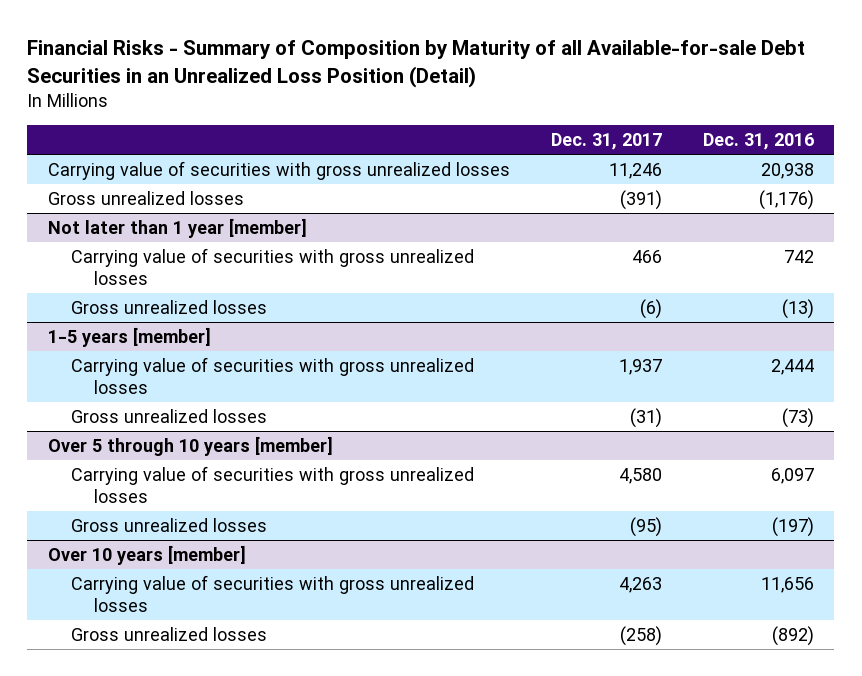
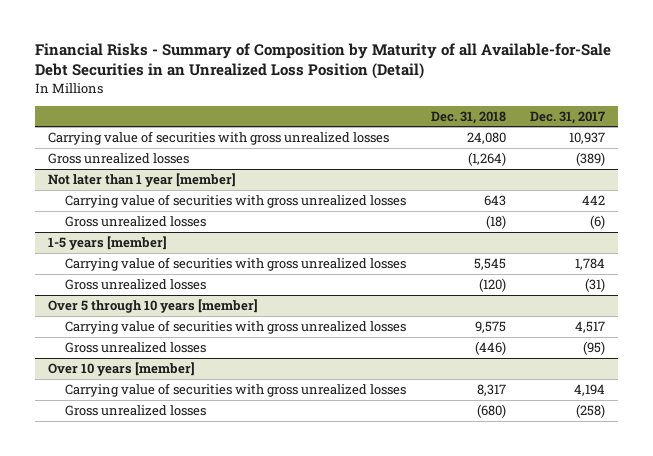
[27,39,806,88] Financial Risks - Summary of Composition by Maturity of all Available-for-sale Debt Securities in an Unrealized Loss Position (Detail) -> [35,43,612,80] Financial Risks - Summary of Composition by Maturity of all Available-for-Sale Debt Securities in an Unrealized Loss Position (Detail)
[702,132,814,150] Dec. 31, 2016 -> none
none -> [430,110,506,124] Dec. 31, 2018
[608,162,662,179] 11,246 -> [569,131,606,144] 10,937
[619,189,662,210] (391) -> [576,151,606,166] (389)
[631,249,662,263] 466 -> [582,194,606,205] 442
[618,358,662,375] 1,937 -> [575,257,606,270] 1,784
[618,467,662,484] 4,580 -> [575,320,606,333] 4,517
[618,576,662,593] 4,263 -> [574,383,606,396] 4,194

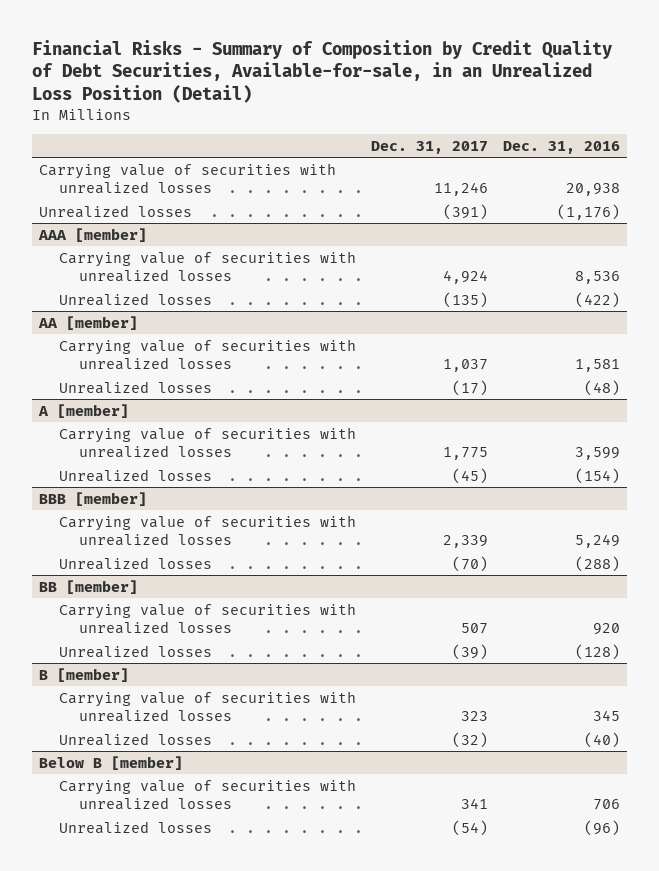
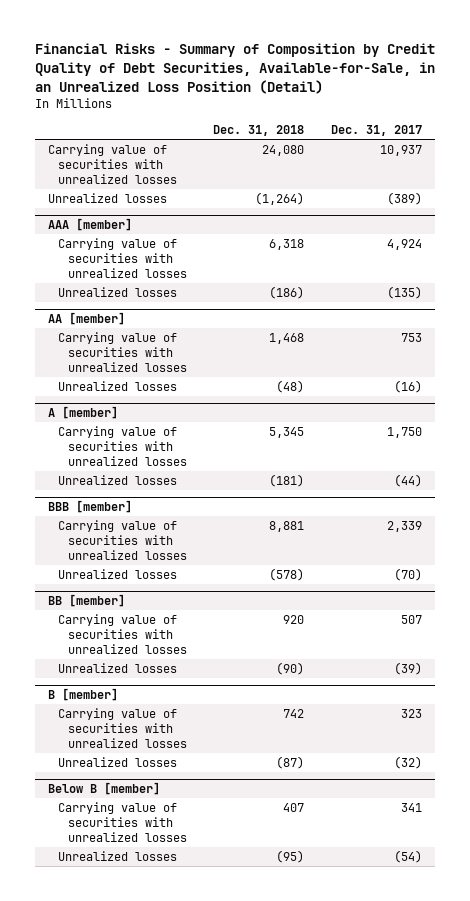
[32,39,613,103] Financial Risks - Summary of Composition by Credit Quality of Debt Securities, Available-for-sale, in an Unrealized Loss Position (Detail) -> [34,42,435,94] Financial Risks - Summary of Composition by Credit Quality of Debt Securities, Available-for-Sale, in an Unrealized Loss Position (Detail)
[502,140,620,154] Dec. 31, 2016 -> none
none -> [213,125,305,137] Dec. 31, 2018
[433,182,488,197] 11,246 -> [380,144,423,156] 10,937
[442,203,488,220] (391) -> [387,191,423,205] (389)
[442,359,488,373] 1,037 -> [401,332,423,342] 753
[451,379,488,396] (17) -> [394,379,423,393] (16)
[442,447,488,461] 1,775 -> [387,426,423,438] 1,750
[451,467,488,484] (45) -> [394,473,423,487] (44)

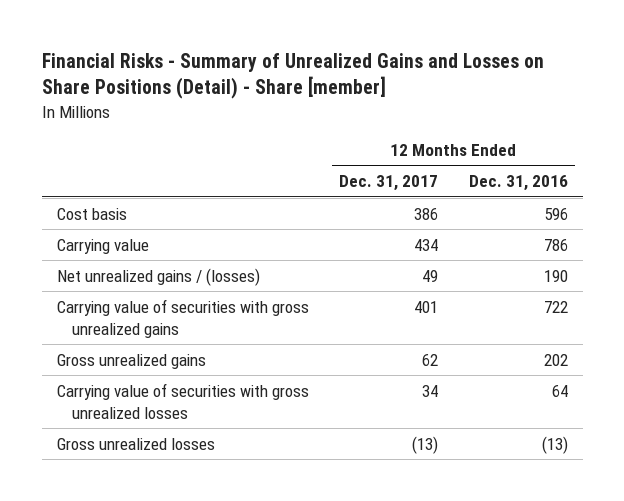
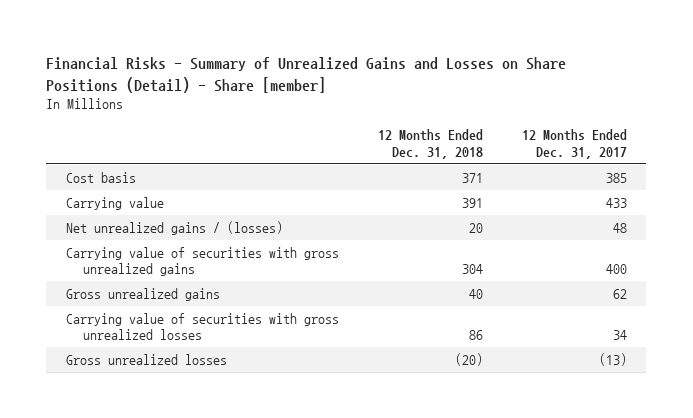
[468,175,568,192] Dec. 31, 2016 -> none
none -> [377,129,483,159] 12 Months Ended Dec. 31, 2018
[414,207,439,220] 386 -> [605,172,627,183] 385
[414,238,439,251] 434 -> [605,197,627,208] 433
[422,269,439,282] 49 -> [612,222,627,233] 48
[414,300,439,313] 401 -> [605,264,627,275] 400

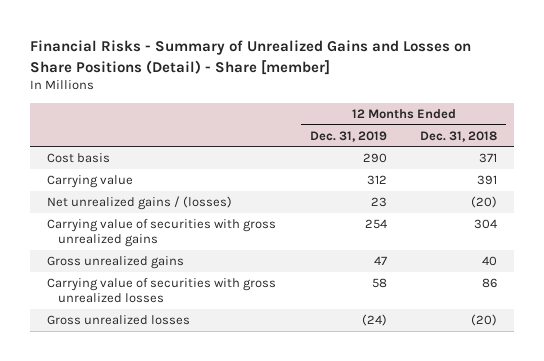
[521,129,627,159] 12 Months Ended Dec. 31, 2017 -> none
none -> [309,130,387,142] Dec. 31, 2019
[468,222,483,233] 20 -> [471,196,498,209] (20)

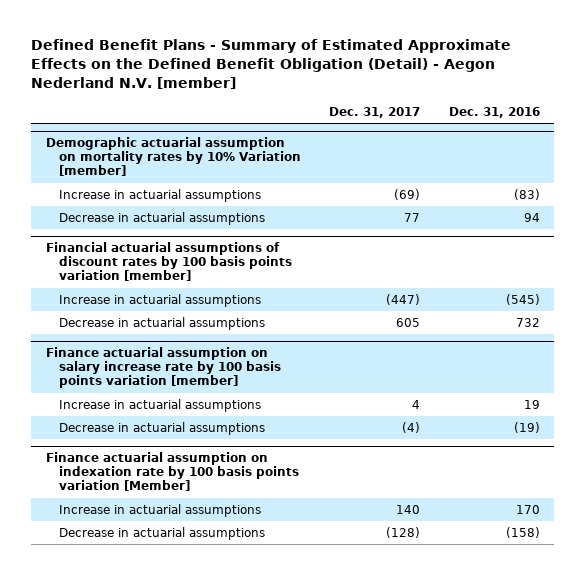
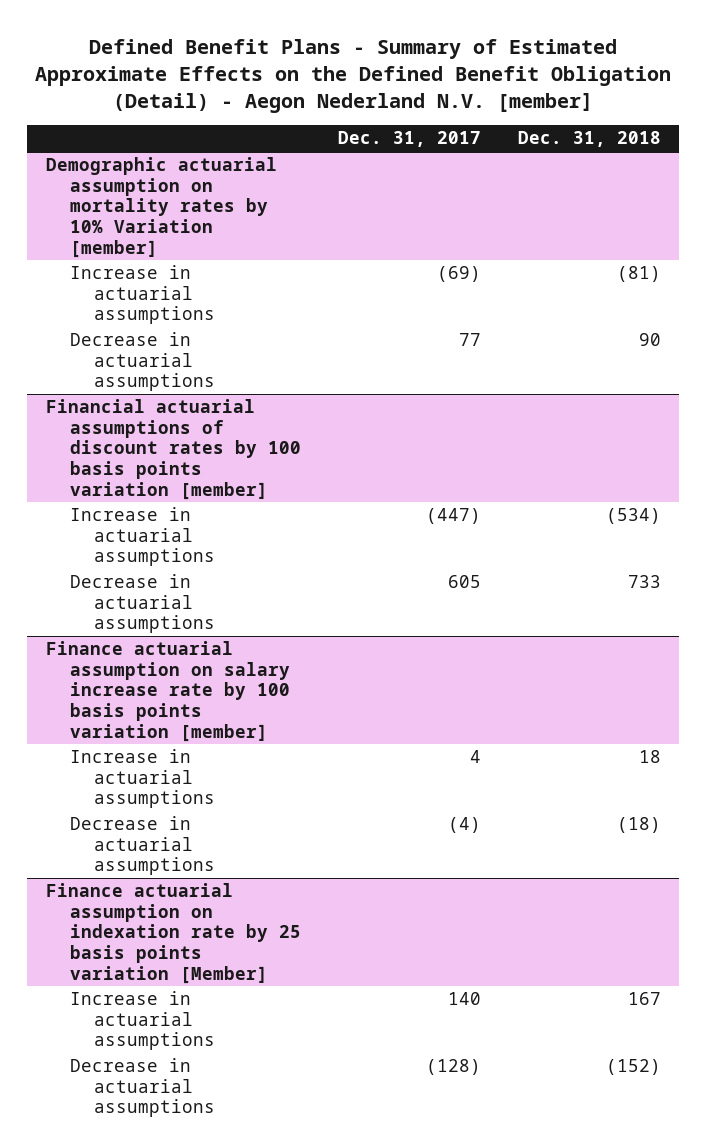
[448,106,540,118] Dec. 31, 2016 -> none
none -> [517,131,661,148] Dec. 31, 2018
[45,452,299,492] Finance actuarial assumption on indexation rate by 100 basis points variation [Member] -> [45,883,301,984] Finance actuarial assumption on indexation rate by 25 basis points variation [Member]

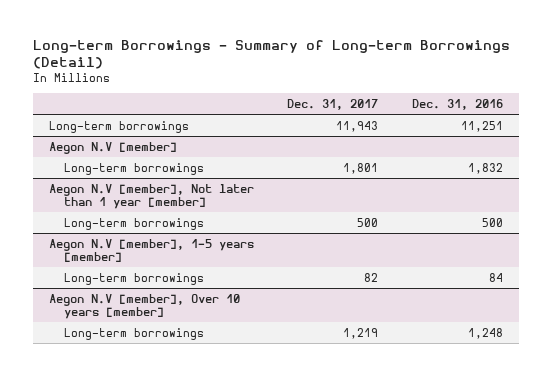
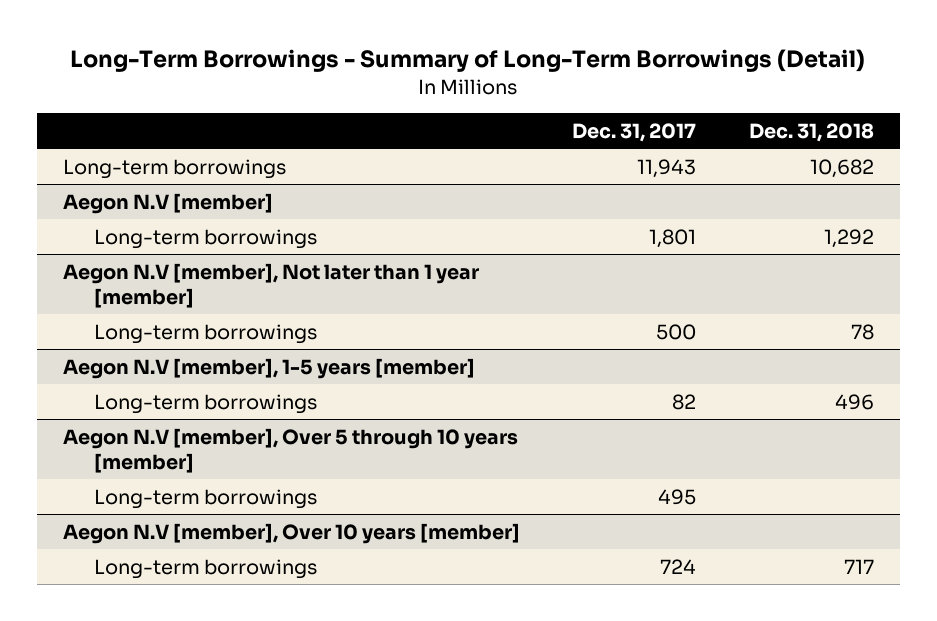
[32,39,510,70] Long-term Borrowings - Summary of Long-term Borrowings (Detail) -> [70,49,866,73] Long-Term Borrowings - Summary of Long-Term Borrowings (Detail)
[411,98,503,110] Dec. 31, 2016 -> none
none -> [748,122,874,142] Dec. 31, 2018
none -> [62,427,518,473] Aegon N.V [member], Over 5 through 10 years [member]
none -> [93,488,317,509] Long-term borrowings
[343,327,379,339] 1,219 -> [660,558,697,574] 724

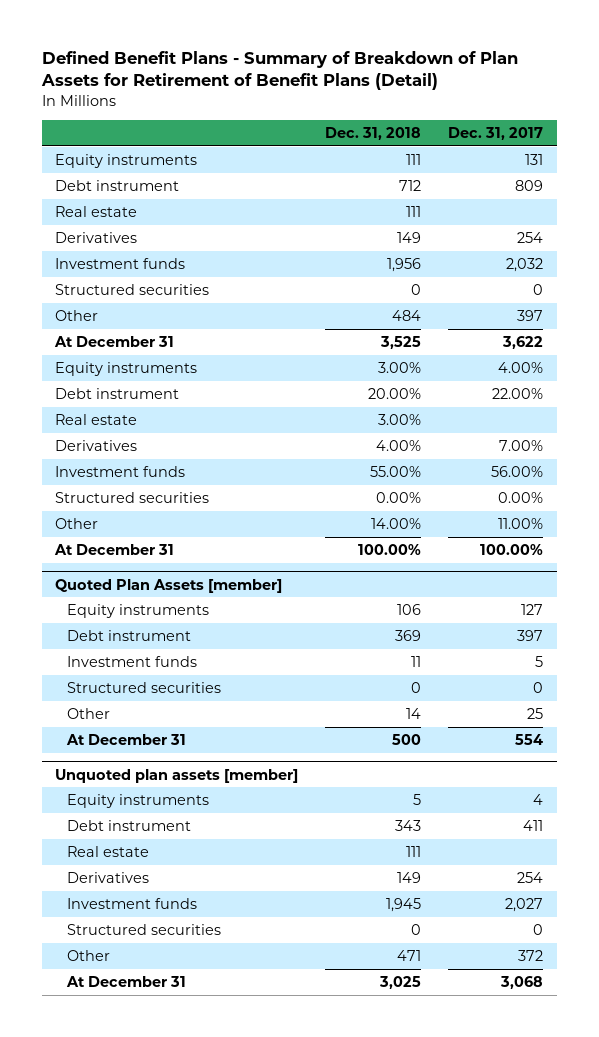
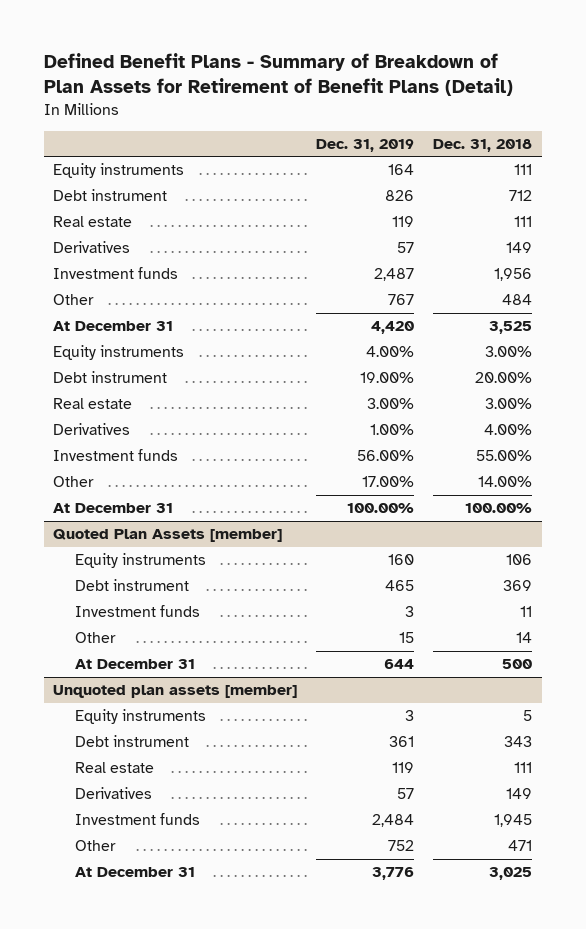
[448,126,544,140] Dec. 31, 2017 -> none
none -> [316,139,415,153] Dec. 31, 2019
[55,283,210,295] Structured securities -> none
[55,491,210,503] Structured securities -> none
[66,681,221,693] Structured securities -> none
[66,923,221,935] Structured securities -> none

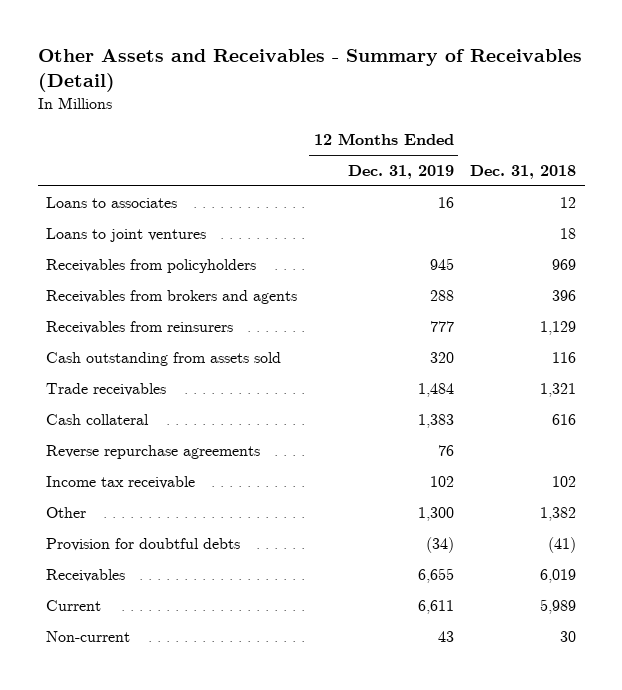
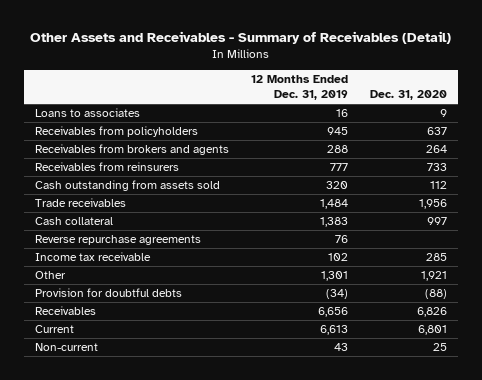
[470,164,577,179] Dec. 31, 2018 -> none
none -> [370,89,448,100] Dec. 31, 2020
[45,227,206,242] Loans to joint ventures -> none
[417,506,454,521] 1,300 -> [321,271,349,282] 1,301
[417,567,454,583] 6,655 -> [318,307,349,318] 6,656
[417,599,454,614] 6,611 -> [320,325,349,336] 6,613

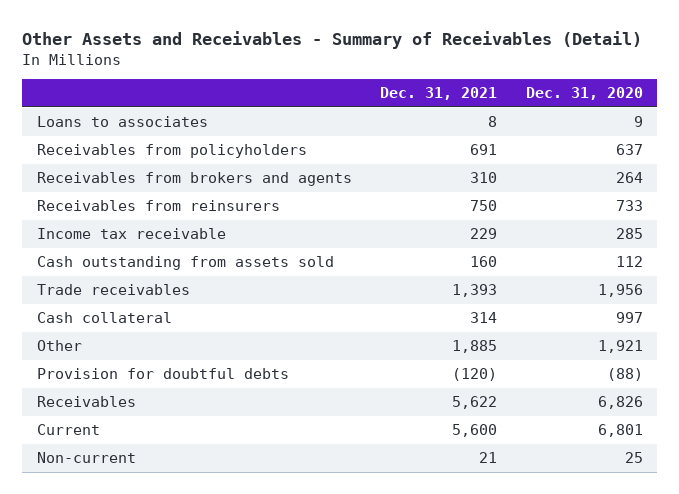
[251,75,349,100] 12 Months Ended Dec. 31, 2019 -> none
none -> [380,87,498,101] Dec. 31, 2021
[34,252,151,262] Income tax receivable -> [36,228,226,240] Income tax receivable
[34,235,201,246] Reverse repurchase agreements -> none

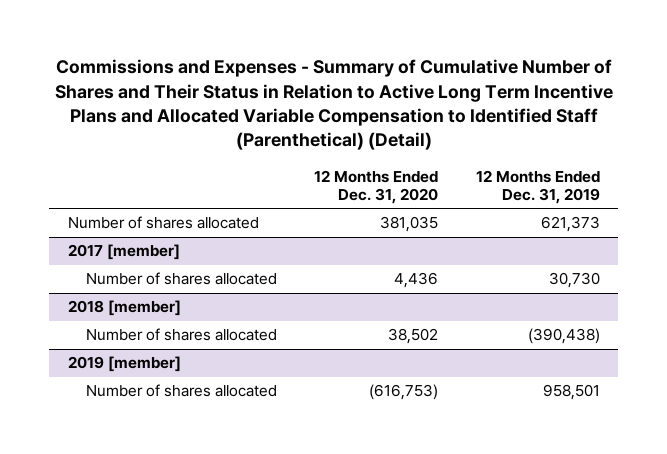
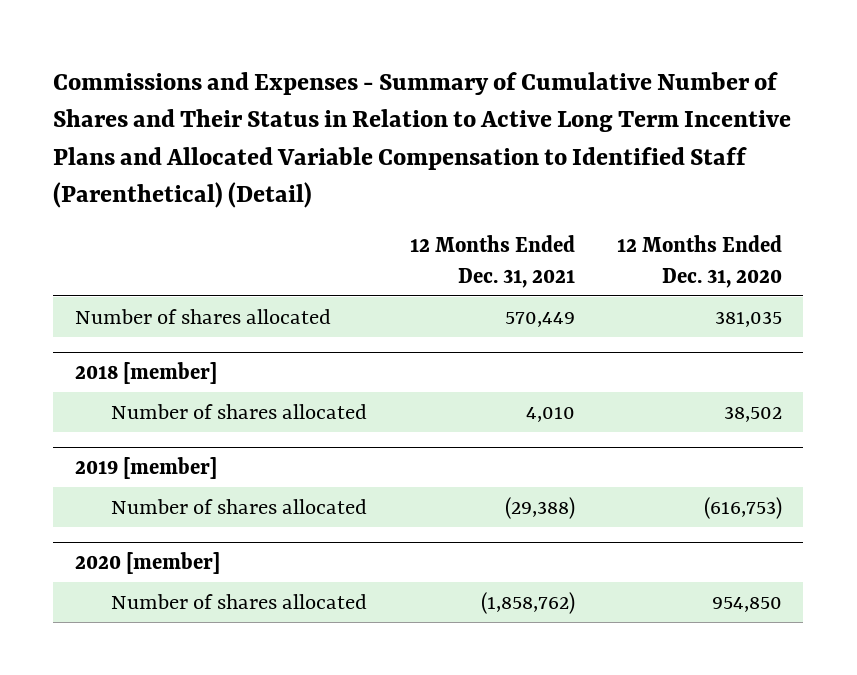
[475,169,600,204] 12 Months Ended Dec. 31, 2019 -> none
none -> [409,235,575,288] 12 Months Ended Dec. 31, 2021
[67,244,180,261] 2017 [member] -> none
[85,272,277,286] Number of shares allocated -> none
none -> [74,552,220,575] 2020 [member]
none -> [111,593,368,609] Number of shares allocated

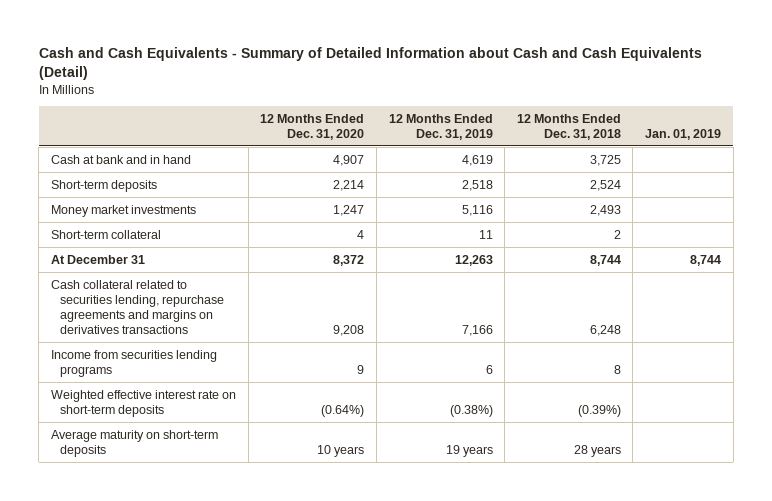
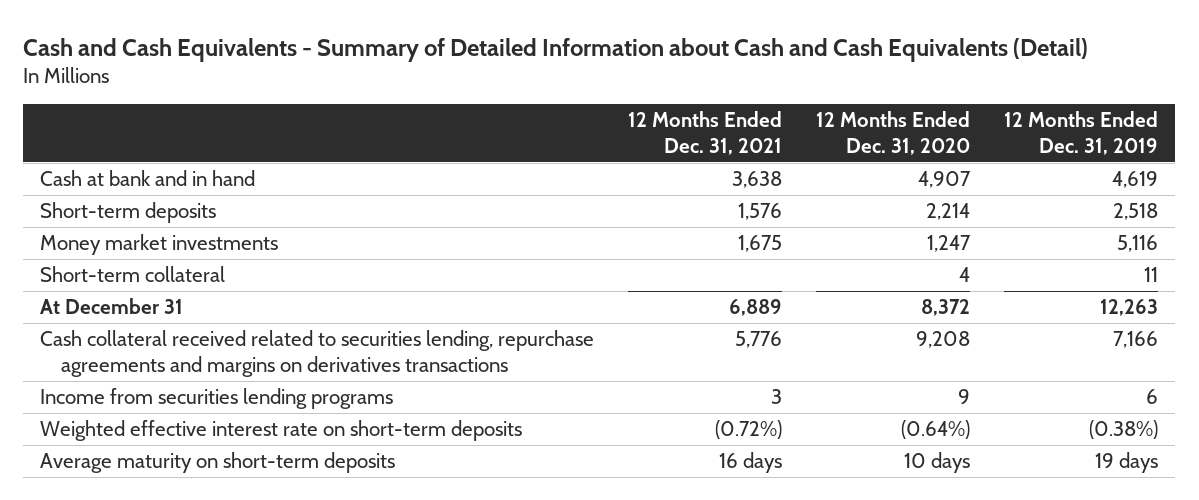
[516,113,621,140] 12 Months Ended Dec. 31, 2018 -> none
[645,128,722,140] Jan. 01, 2019 -> none
none -> [628,111,783,156] 12 Months Ended Dec. 31, 2021
[51,279,224,334] Cash collateral related to securities lending, repurchase agreements and margins on derivatives transactions -> [40,330,595,377] Cash collateral received related to securities lending, repurchase agreements and margins on derivatives transactions
[317,444,365,457] 10 years -> [904,452,971,474] 10 days
[445,444,493,457] 19 years -> [1095,452,1159,474] 19 days

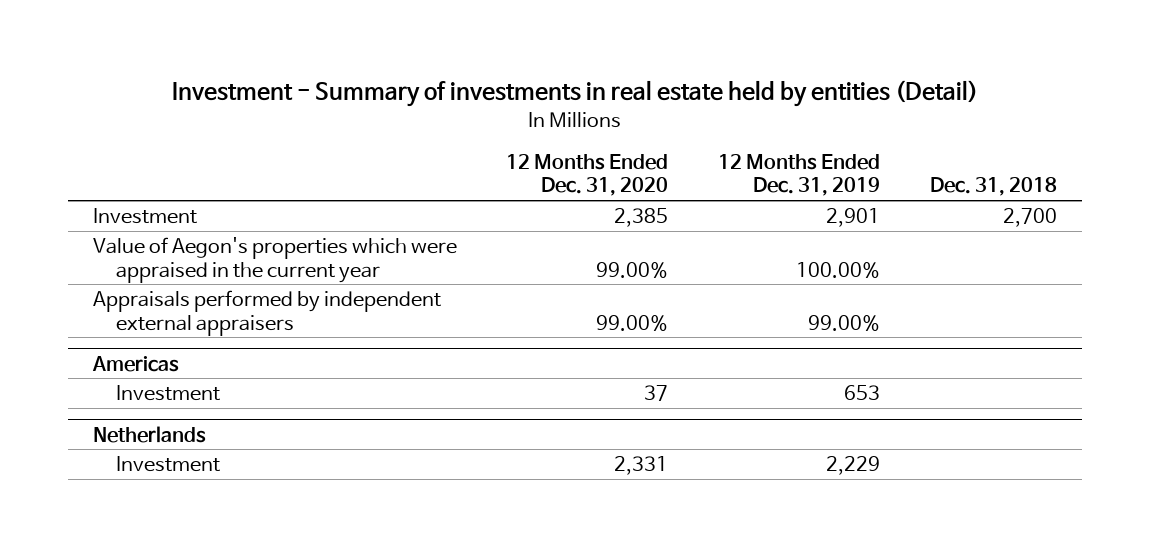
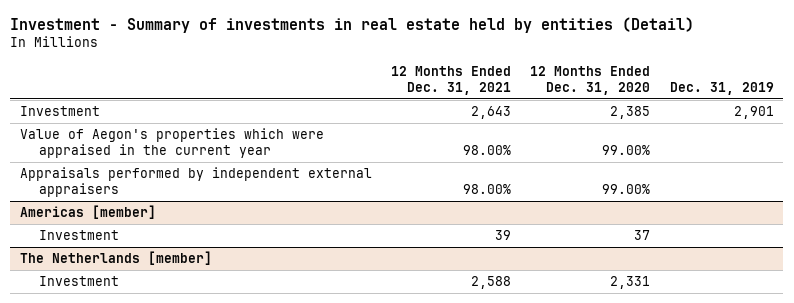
[718,153,881,197] 12 Months Ended Dec. 31, 2019 -> none
[929,177,1057,197] Dec. 31, 2018 -> none
none -> [391,65,512,95] 12 Months Ended Dec. 31, 2021
none -> [669,81,774,95] Dec. 31, 2019
[91,355,179,372] Americas -> [20,205,157,220] Americas [member]
[92,425,206,443] Netherlands -> [20,251,213,266] The Netherlands [member]

